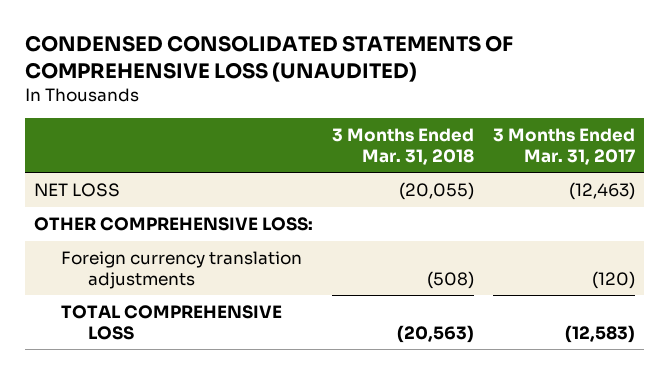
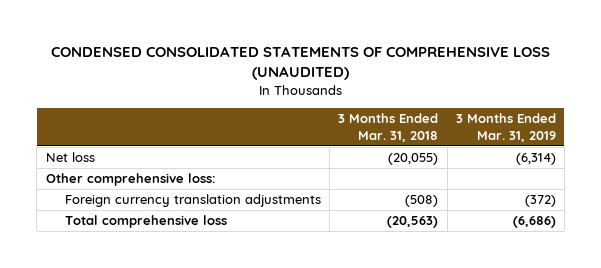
[492,128,635,165] 3 Months Ended Mar. 31, 2017 -> none
none -> [455,113,556,142] 3 Months Ended Mar. 31, 2019
[33,183,120,198] NET LOSS -> [45,152,95,163] Net loss
[33,217,313,232] OTHER COMPREHENSIVE LOSS: -> [45,173,216,187] Other comprehensive loss:
[60,305,282,340] TOTAL COMPREHENSIVE LOSS -> [64,215,227,229] Total comprehensive loss

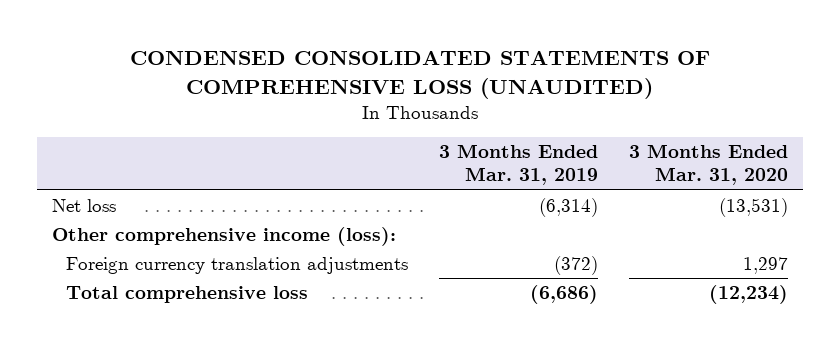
[338,113,439,142] 3 Months Ended Mar. 31, 2018 -> none
none -> [628,144,788,186] 3 Months Ended Mar. 31, 2020
[45,173,216,187] Other comprehensive loss: -> [52,227,397,247] Other comprehensive income (loss):

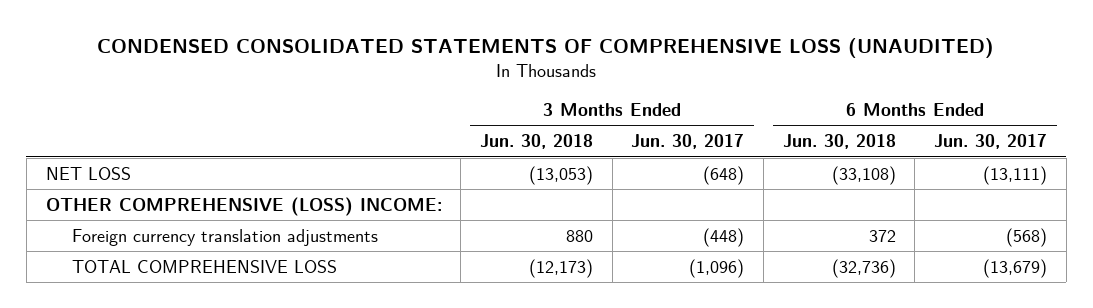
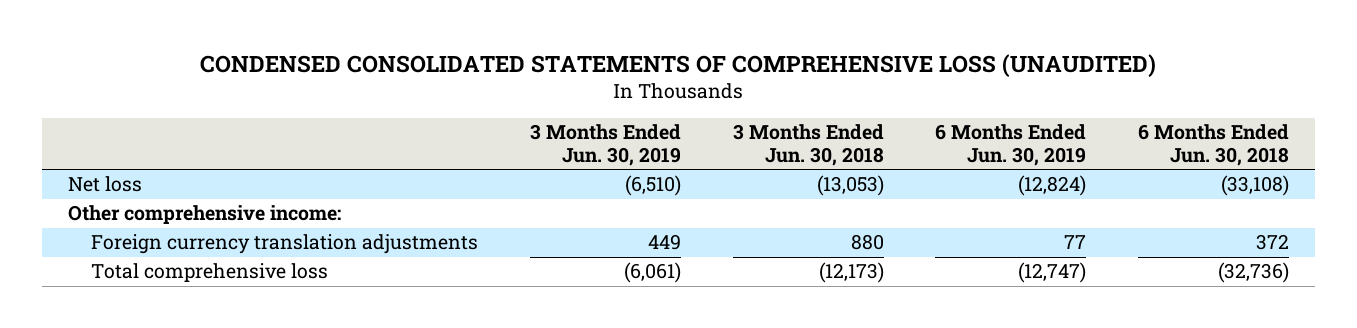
[631,134,745,150] Jun. 30, 2017 -> none
[934,134,1048,150] Jun. 30, 2017 -> none
none -> [529,124,681,166] 3 Months Ended Jun. 30, 2019
none -> [935,124,1087,166] 6 Months Ended Jun. 30, 2019
[45,166,131,180] NET LOSS -> [67,176,142,193] Net loss
[45,196,442,216] OTHER COMPREHENSIVE (LOSS) INCOME: -> [67,205,341,225] Other comprehensive income:
[72,259,338,273] TOTAL COMPREHENSIVE LOSS -> [91,263,329,283] Total comprehensive loss

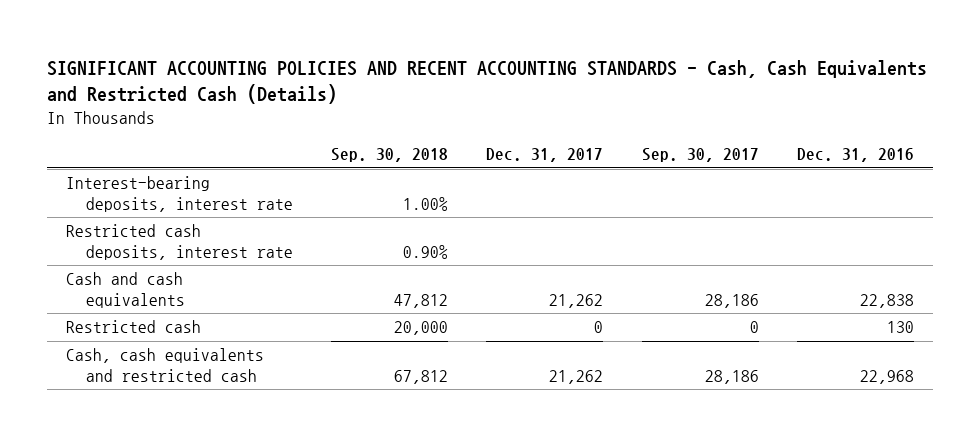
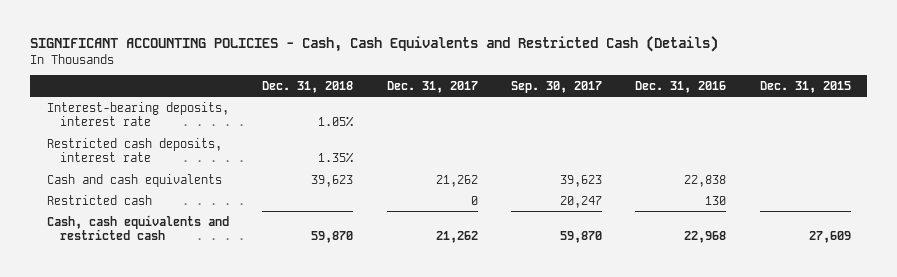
[47,59,928,104] SIGNIFICANT ACCOUNTING POLICIES AND RECENT ACCOUNTING STANDARDS - Cash, Cash Equivalents and Restricted Cash (Details) -> [30,36,719,53] SIGNIFICANT ACCOUNTING POLICIES - Cash, Cash Equivalents and Restricted Cash (Details)
[331,148,449,163] Sep. 30, 2018 -> none
none -> [262,80,354,93] Dec. 31, 2018
none -> [759,80,851,93] Dec. 31, 2015
[704,293,759,308] 28,186 -> [559,174,602,187] 39,623
[749,321,759,334] 0 -> [559,195,602,208] 20,247
[704,369,759,384] 28,186 -> [559,231,602,244] 59,870

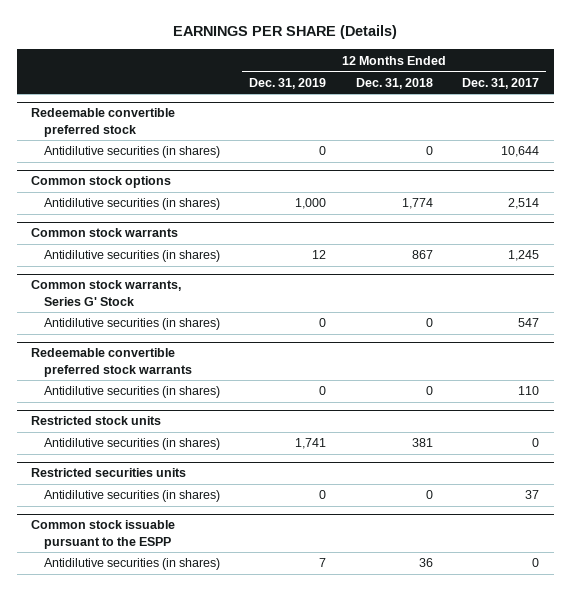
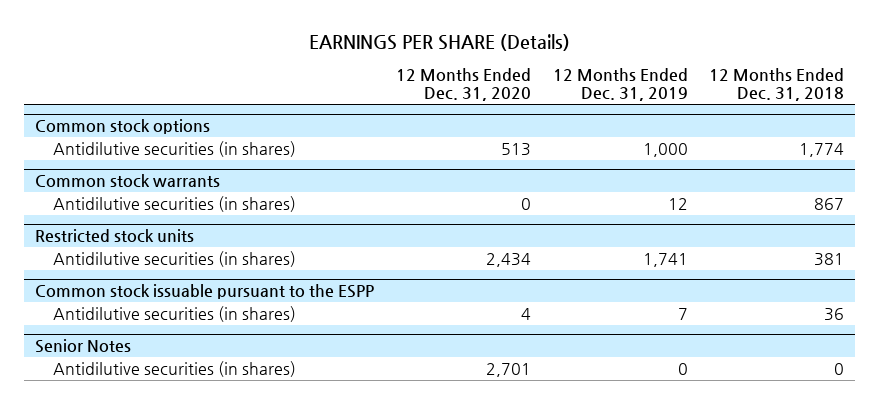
[462,77,540,89] Dec. 31, 2017 -> none
none -> [395,68,531,102] 12 Months Ended Dec. 31, 2020
[31,108,176,137] Redeemable convertible preferred stock -> none
[43,146,220,159] Antidilutive securities (in shares) -> none
[31,280,182,306] Common stock warrants, Series G' Stock -> none
[43,318,220,331] Antidilutive securities (in shares) -> none
[31,348,192,377] Redeemable convertible preferred stock warrants -> none
[43,386,220,399] Antidilutive securities (in shares) -> none
[31,468,187,478] Restricted securities units -> none
[43,490,220,503] Antidilutive securities (in shares) -> none
none -> [34,338,131,353] Senior Notes
none -> [52,360,296,377] Antidilutive securities (in shares)

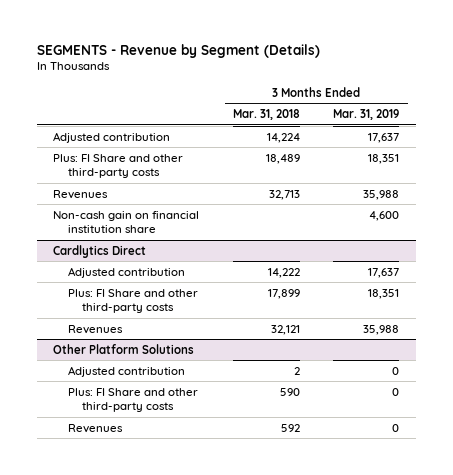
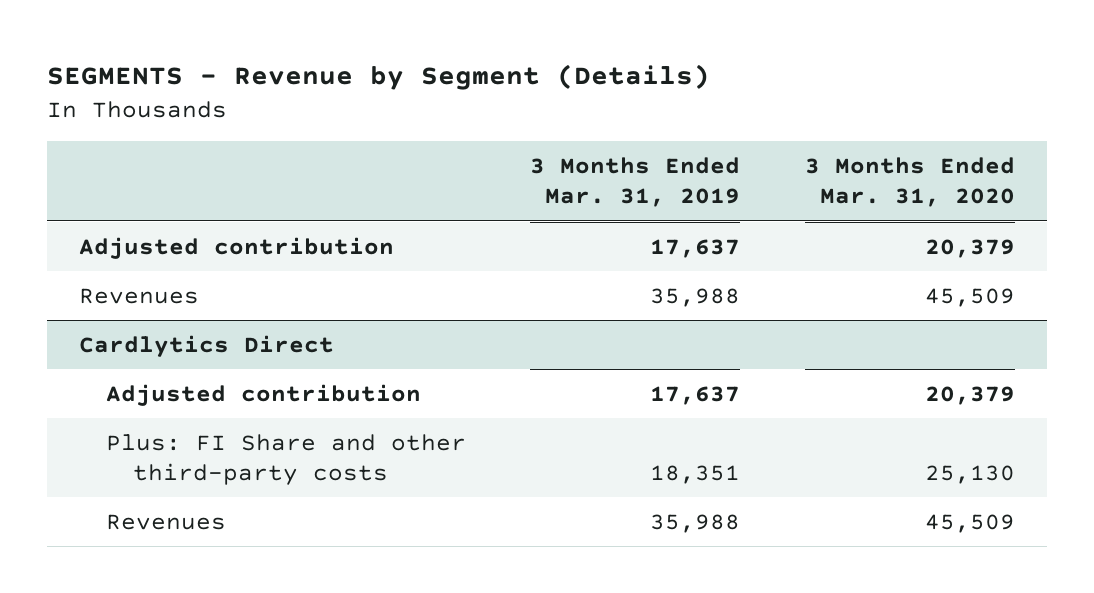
[232,109,300,121] Mar. 31, 2018 -> none
none -> [804,157,1015,208] 3 Months Ended Mar. 31, 2020
[53,153,184,179] Plus: FI Share and other third-party costs -> none
[53,210,200,234] Non-cash gain on financial institution share -> none
[53,343,195,354] Other Platform Solutions -> none
[67,365,185,377] Adjusted contribution -> none
[67,387,198,413] Plus: FI Share and other third-party costs -> none
[67,423,123,433] Revenues -> none

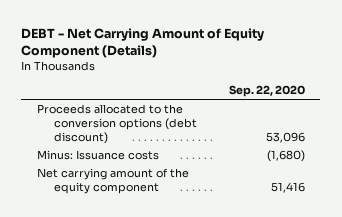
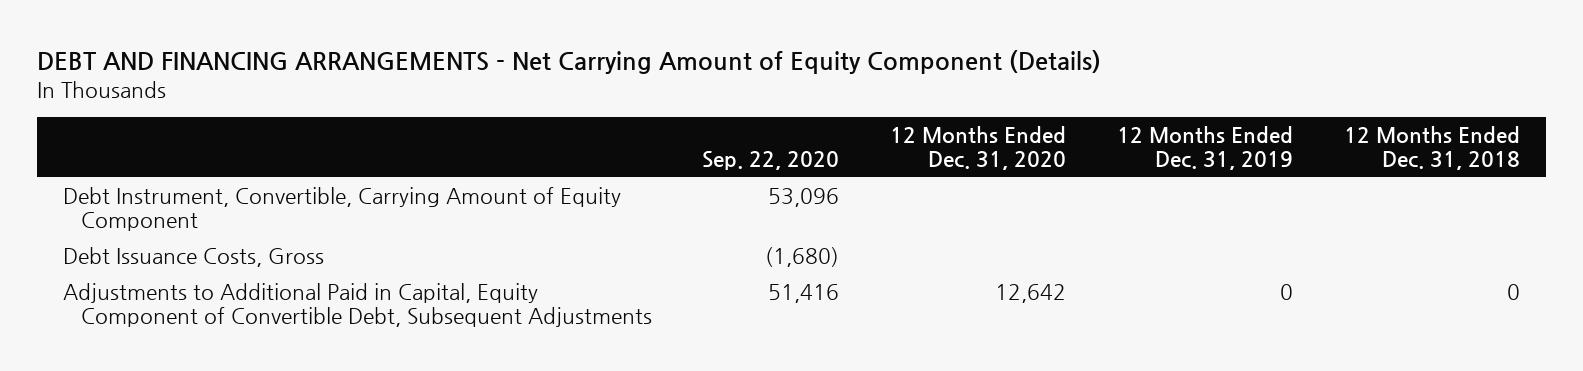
[21,28,265,59] DEBT - Net Carrying Amount of Equity Component (Details) -> [37,49,1102,74] DEBT AND FINANCING ARRANGEMENTS - Net Carrying Amount of Equity Component (Details)
none -> [890,126,1067,170] 12 Months Ended Dec. 31, 2020
none -> [1117,126,1294,170] 12 Months Ended Dec. 31, 2019
none -> [1344,126,1521,170] 12 Months Ended Dec. 31, 2018
[37,103,197,144] Proceeds allocated to the conversion options (debt discount) -> [62,187,621,231] Debt Instrument, Convertible, Carrying Amount of Equity Component
[37,149,160,160] Minus: Issuance costs -> [62,247,324,268] Debt Issuance Costs, Gross
[37,167,190,194] Net carrying amount of the equity component -> [62,283,652,327] Adjustments to Additional Paid in Capital, Equity Component of Convertible Debt, Subsequent Adjustments

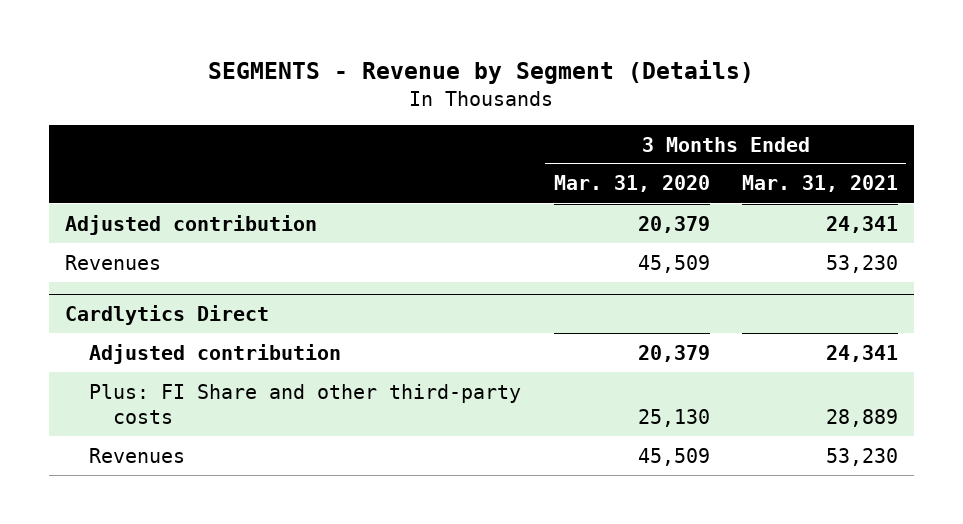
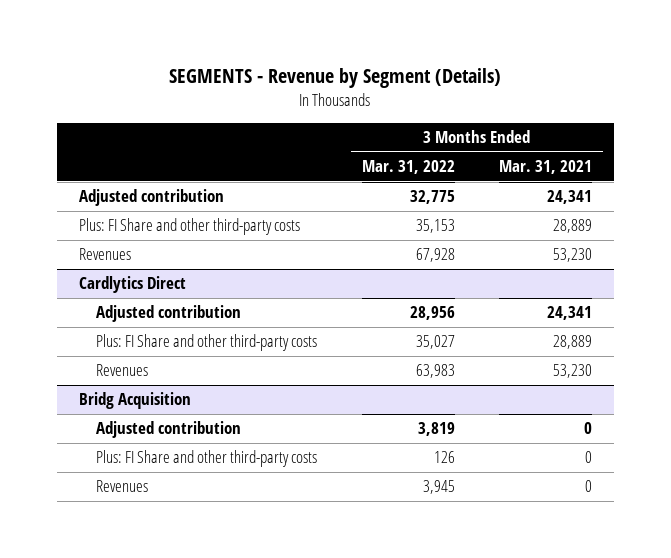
[553,175,710,193] Mar. 31, 2020 -> none
none -> [361,160,455,175] Mar. 31, 2022
none -> [78,218,300,236] Plus: FI Share and other third-party costs
none -> [78,392,191,410] Bridg Acquisition
none -> [96,421,242,439] Adjusted contribution
none -> [96,450,318,468] Plus: FI Share and other third-party costs
none -> [96,480,149,493] Revenues

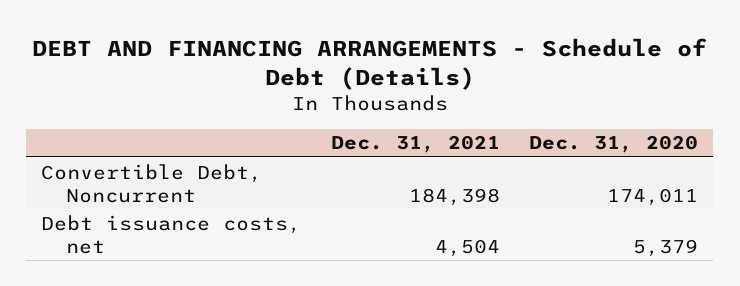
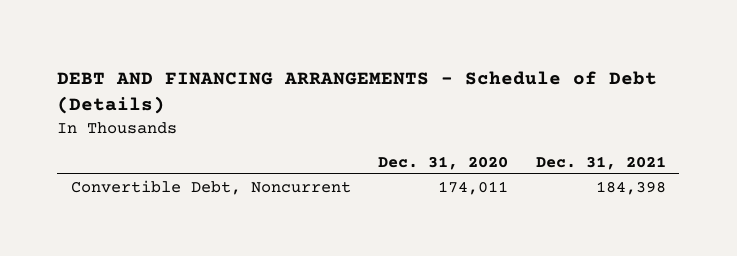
[41,214,302,254] Debt issuance costs, net -> none

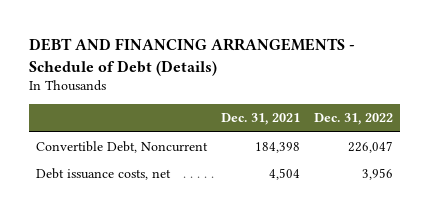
[378,155,509,170] Dec. 31, 2020 -> none
none -> [313,113,393,126] Dec. 31, 2022
none -> [35,168,171,181] Debt issuance costs, net

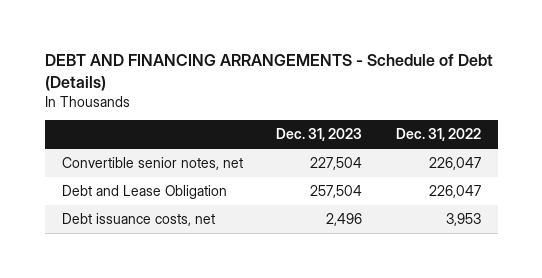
[220,113,300,126] Dec. 31, 2021 -> none
none -> [276,128,363,142] Dec. 31, 2023
[35,141,208,154] Convertible Debt, Noncurrent -> [61,156,243,170] Convertible senior notes, net
none -> [61,184,227,199] Debt and Lease Obligation
[361,168,393,181] 3,956 -> [445,212,481,226] 3,953

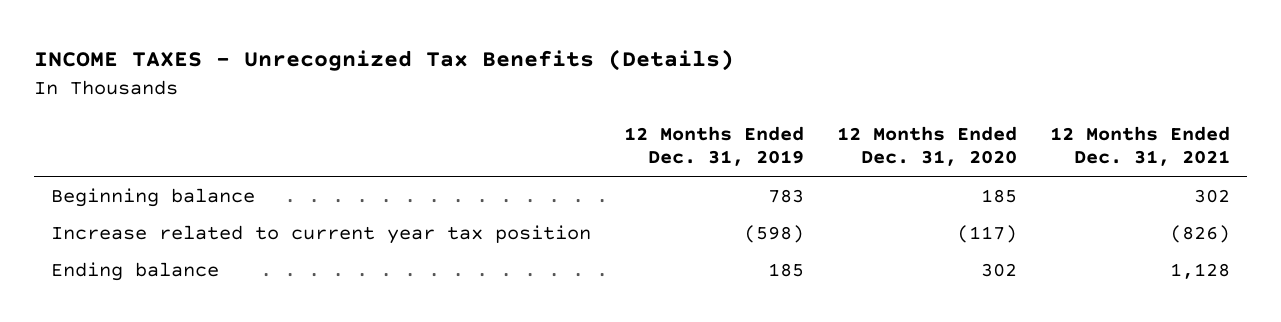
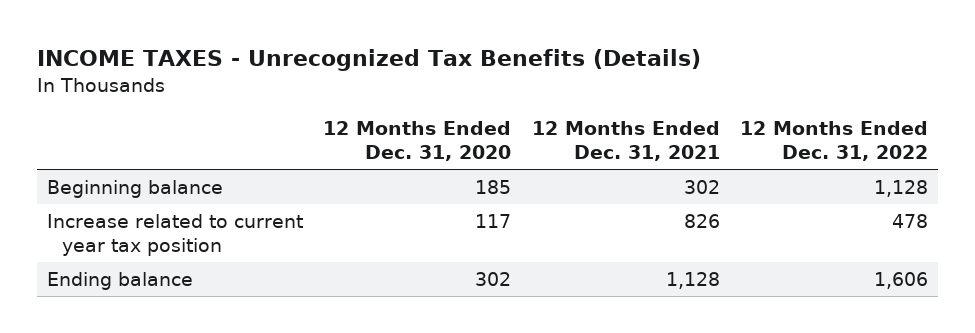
[624,125,805,167] 12 Months Ended Dec. 31, 2019 -> none
none -> [740,121,929,162] 12 Months Ended Dec. 31, 2022
[957,224,1018,243] (117) -> [475,213,512,228] 117
[1170,224,1231,243] (826) -> [683,213,720,228] 826

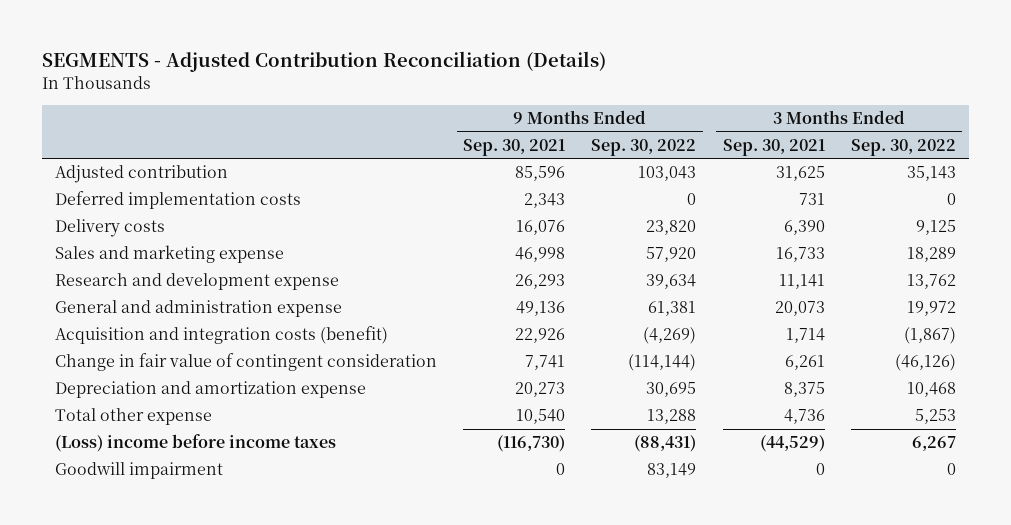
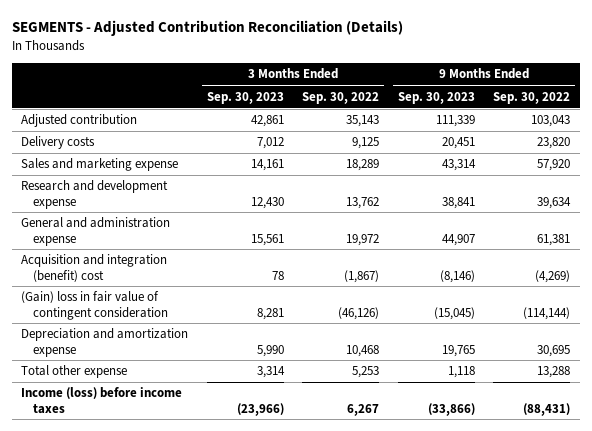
[463,138,566,156] Sep. 30, 2021 -> none
[722,138,825,156] Sep. 30, 2021 -> none
none -> [206,91,284,104] Sep. 30, 2023
none -> [397,91,475,104] Sep. 30, 2023
[55,191,302,210] Deferred implementation costs -> none
[55,326,389,345] Acquisition and integration costs (benefit) -> [21,254,168,282] Acquisition and integration (benefit) cost
[55,353,438,372] Change in fair value of contingent consideration -> [21,291,169,320] (Gain) loss in fair value of contingent consideration
[55,462,224,480] Goodwill impairment -> none
[55,434,337,453] (Loss) income before income taxes -> [21,387,183,414] Income (loss) before income taxes

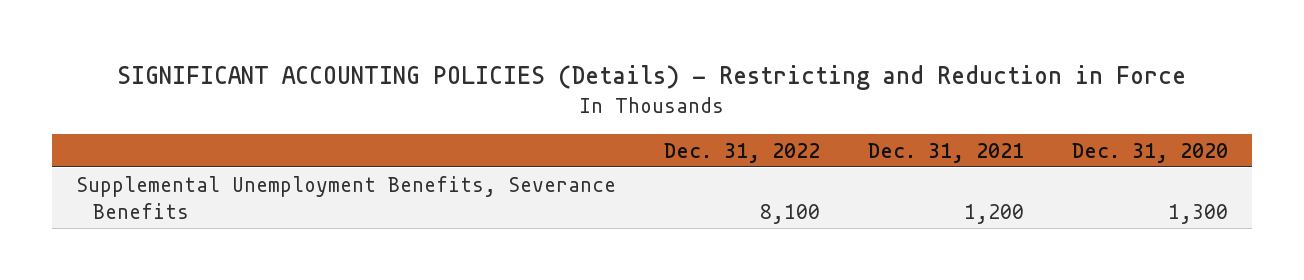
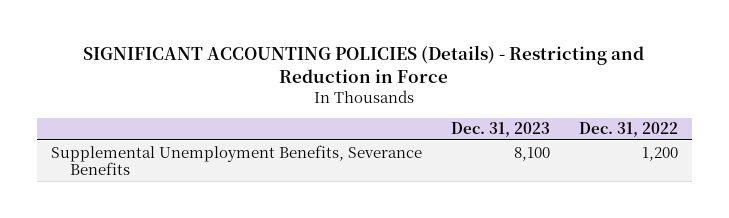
[867,142,1024,163] Dec. 31, 2021 -> none
[1072,142,1229,163] Dec. 31, 2020 -> none
none -> [450,122,550,138] Dec. 31, 2023
[759,203,820,224] 8,100 -> [641,146,678,161] 1,200

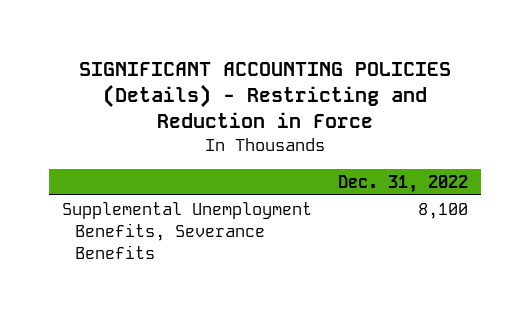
[450,122,550,138] Dec. 31, 2023 -> none
[641,146,678,161] 1,200 -> [417,203,468,220] 8,100

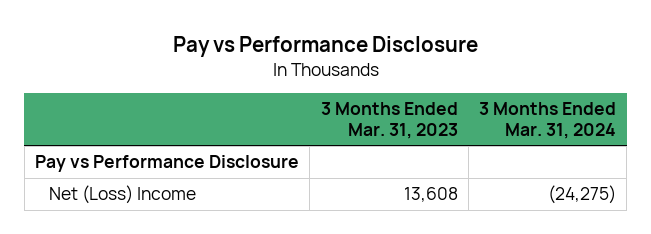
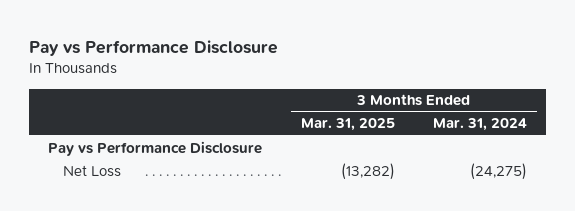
[320,102,458,139] 3 Months Ended Mar. 31, 2023 -> none
none -> [300,118,395,132] Mar. 31, 2025
[49,185,197,205] Net (Loss) Income -> [62,164,121,177] Net Loss

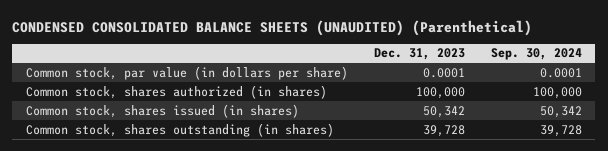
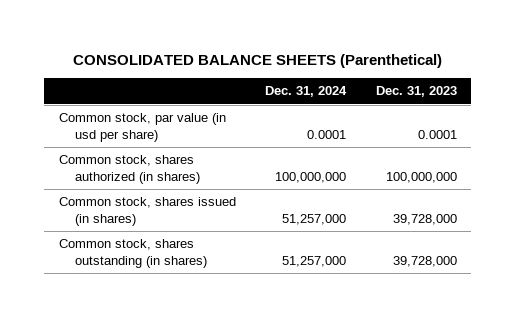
[12,19,533,36] CONDENSED CONSOLIDATED BALANCE SHEETS (UNAUDITED) (Parenthetical) -> [72,53,442,68] CONSOLIDATED BALANCE SHEETS (Parenthetical)
[491,48,583,61] Sep. 30, 2024 -> none
none -> [265,86,348,98] Dec. 31, 2024
[25,65,348,80] Common stock, par value (in dollars per share) -> [58,113,226,142] Common stock, par value (in usd per share)
[415,86,465,99] 100,000 -> [385,171,457,183] 100,000,000
[422,105,465,118] 50,342 -> [392,213,457,225] 39,728,000
[422,124,465,137] 39,728 -> [392,255,457,267] 39,728,000

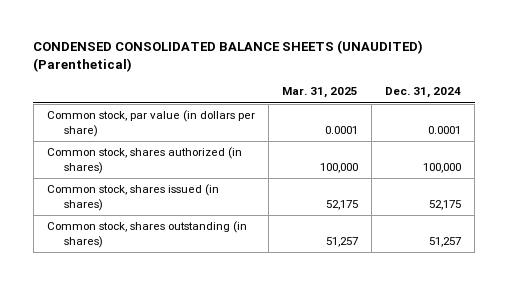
[72,53,442,68] CONSOLIDATED BALANCE SHEETS (Parenthetical) -> [33,39,424,72] CONDENSED CONSOLIDATED BALANCE SHEETS (UNAUDITED) (Parenthetical)
[375,86,457,98] Dec. 31, 2023 -> none
none -> [282,87,359,99] Mar. 31, 2025
[58,113,226,142] Common stock, par value (in usd per share) -> [46,110,255,137] Common stock, par value (in dollars per share)
[275,171,347,183] 100,000,000 -> [423,162,462,173] 100,000
[282,213,347,225] 51,257,000 -> [429,199,462,210] 52,175
[282,255,347,267] 51,257,000 -> [429,236,462,247] 51,257

